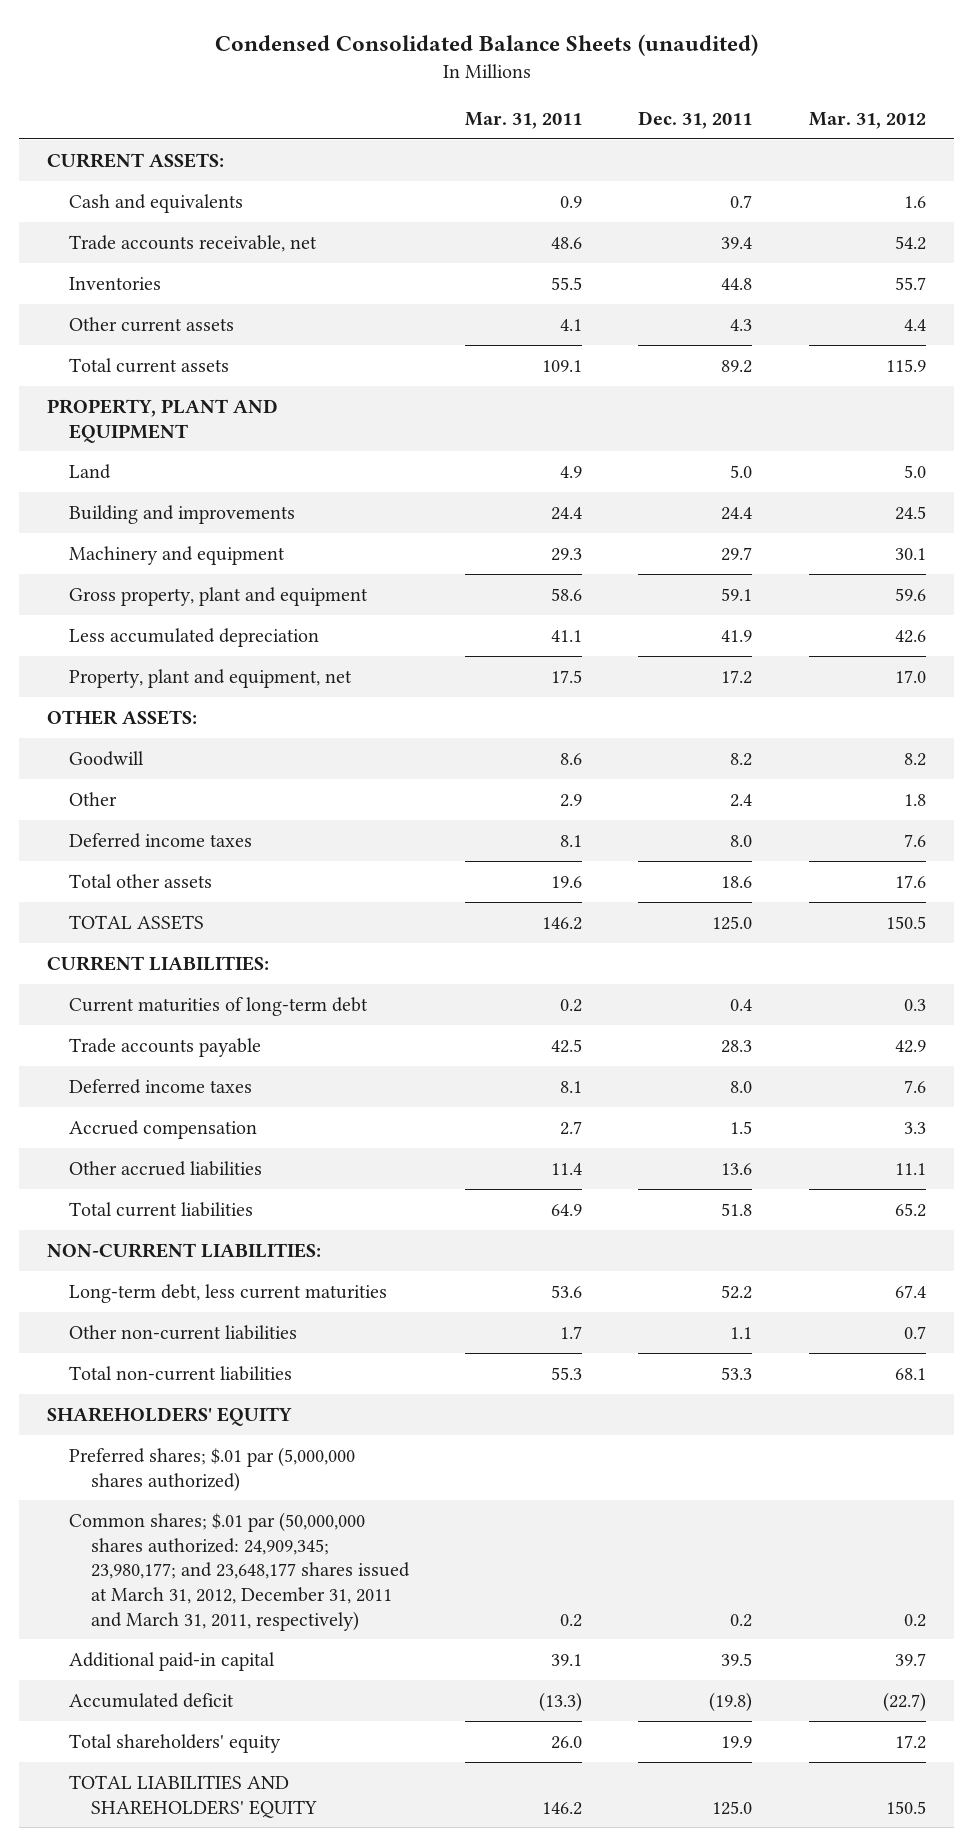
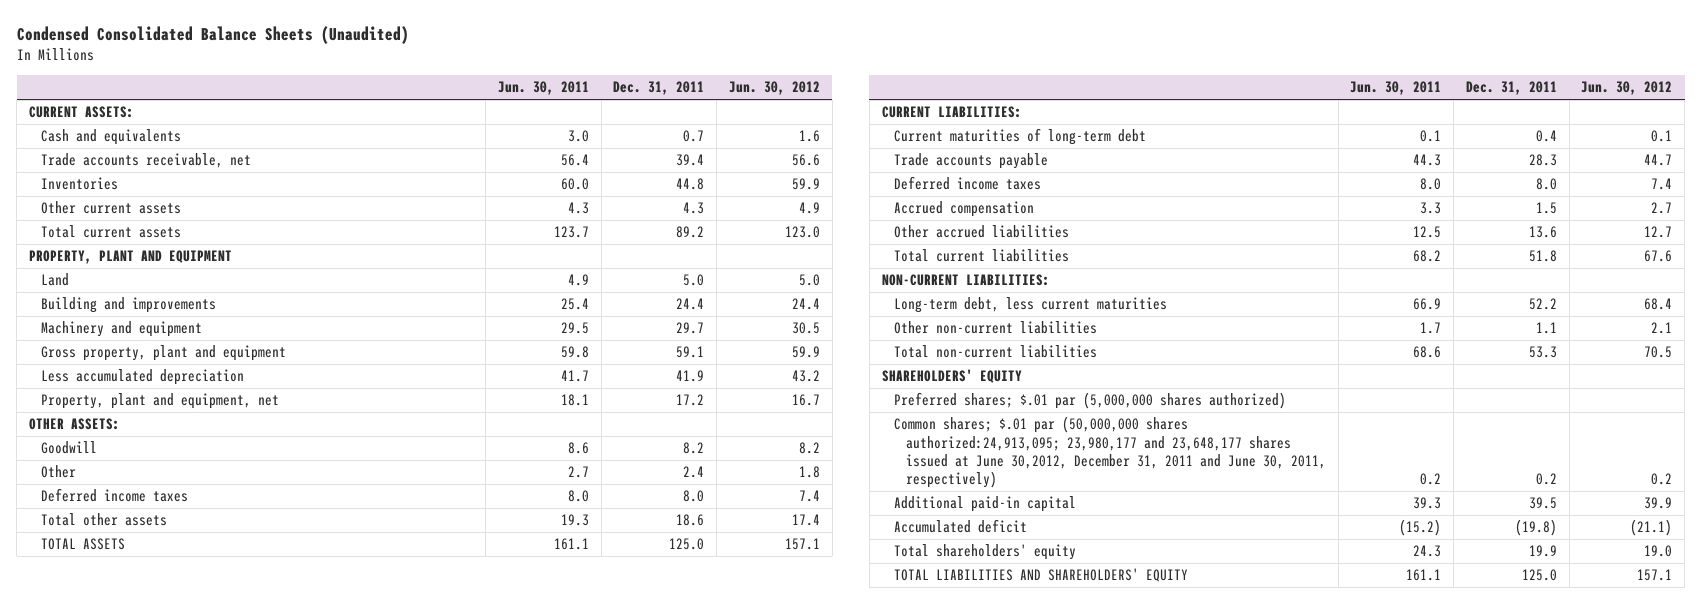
[214,33,758,56] Condensed Consolidated Balance Sheets (unaudited) -> [16,25,409,44] Condensed Consolidated Balance Sheets (Unaudited)
[464,111,582,129] Mar. 31, 2011 -> none
[808,111,926,129] Mar. 31, 2012 -> none
none -> [497,81,589,96] Jun. 30, 2011
none -> [728,81,820,96] Jun. 30, 2012
[69,1511,410,1631] Common shares; $.01 par (50,000,000 shares authorized: 24,909,345; 23,980,177; and 23,648,177 shares issued at March 31, 2012, December 31, 2011 and March 31, 2011, respectively) -> [893,416,1326,488] Common shares; $.01 par (50,000,000 shares authorized:24,913,095; 23,980,177 and 23,648,177 shares issued at June 30,2012, December 31, 2011 and June 30, 2011, respectively)

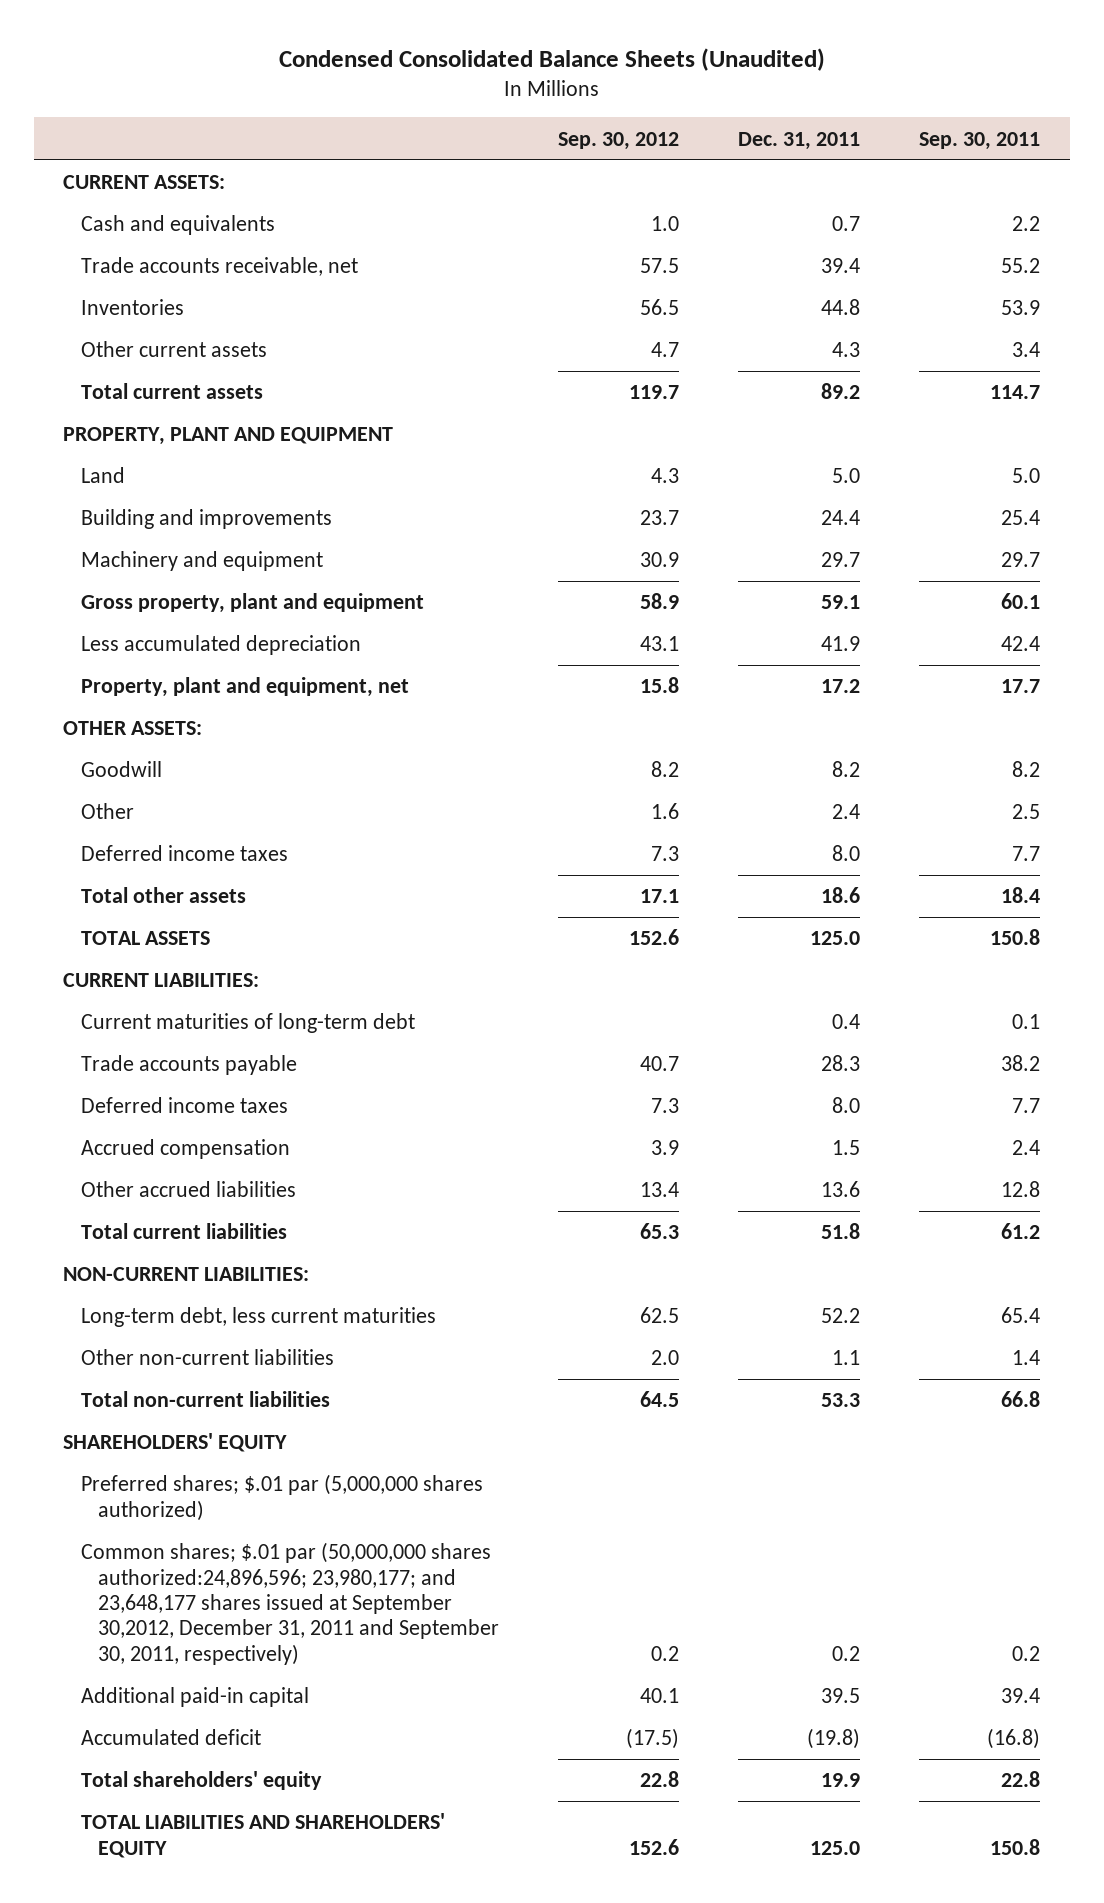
[497,81,589,96] Jun. 30, 2011 -> none
[728,81,820,96] Jun. 30, 2012 -> none
none -> [558,131,680,150] Sep. 30, 2012
none -> [919,131,1041,150] Sep. 30, 2011
[893,416,1326,488] Common shares; $.01 par (50,000,000 shares authorized:24,913,095; 23,980,177 and 23,648,177 shares issued at June 30,2012, December 31, 2011 and June 30, 2011, respectively) -> [80,1542,500,1665] Common shares; $.01 par (50,000,000 shares authorized:24,896,596; 23,980,177; and 23,648,177 shares issued at September 30,2012, December 31, 2011 and September 30, 2011, respectively)

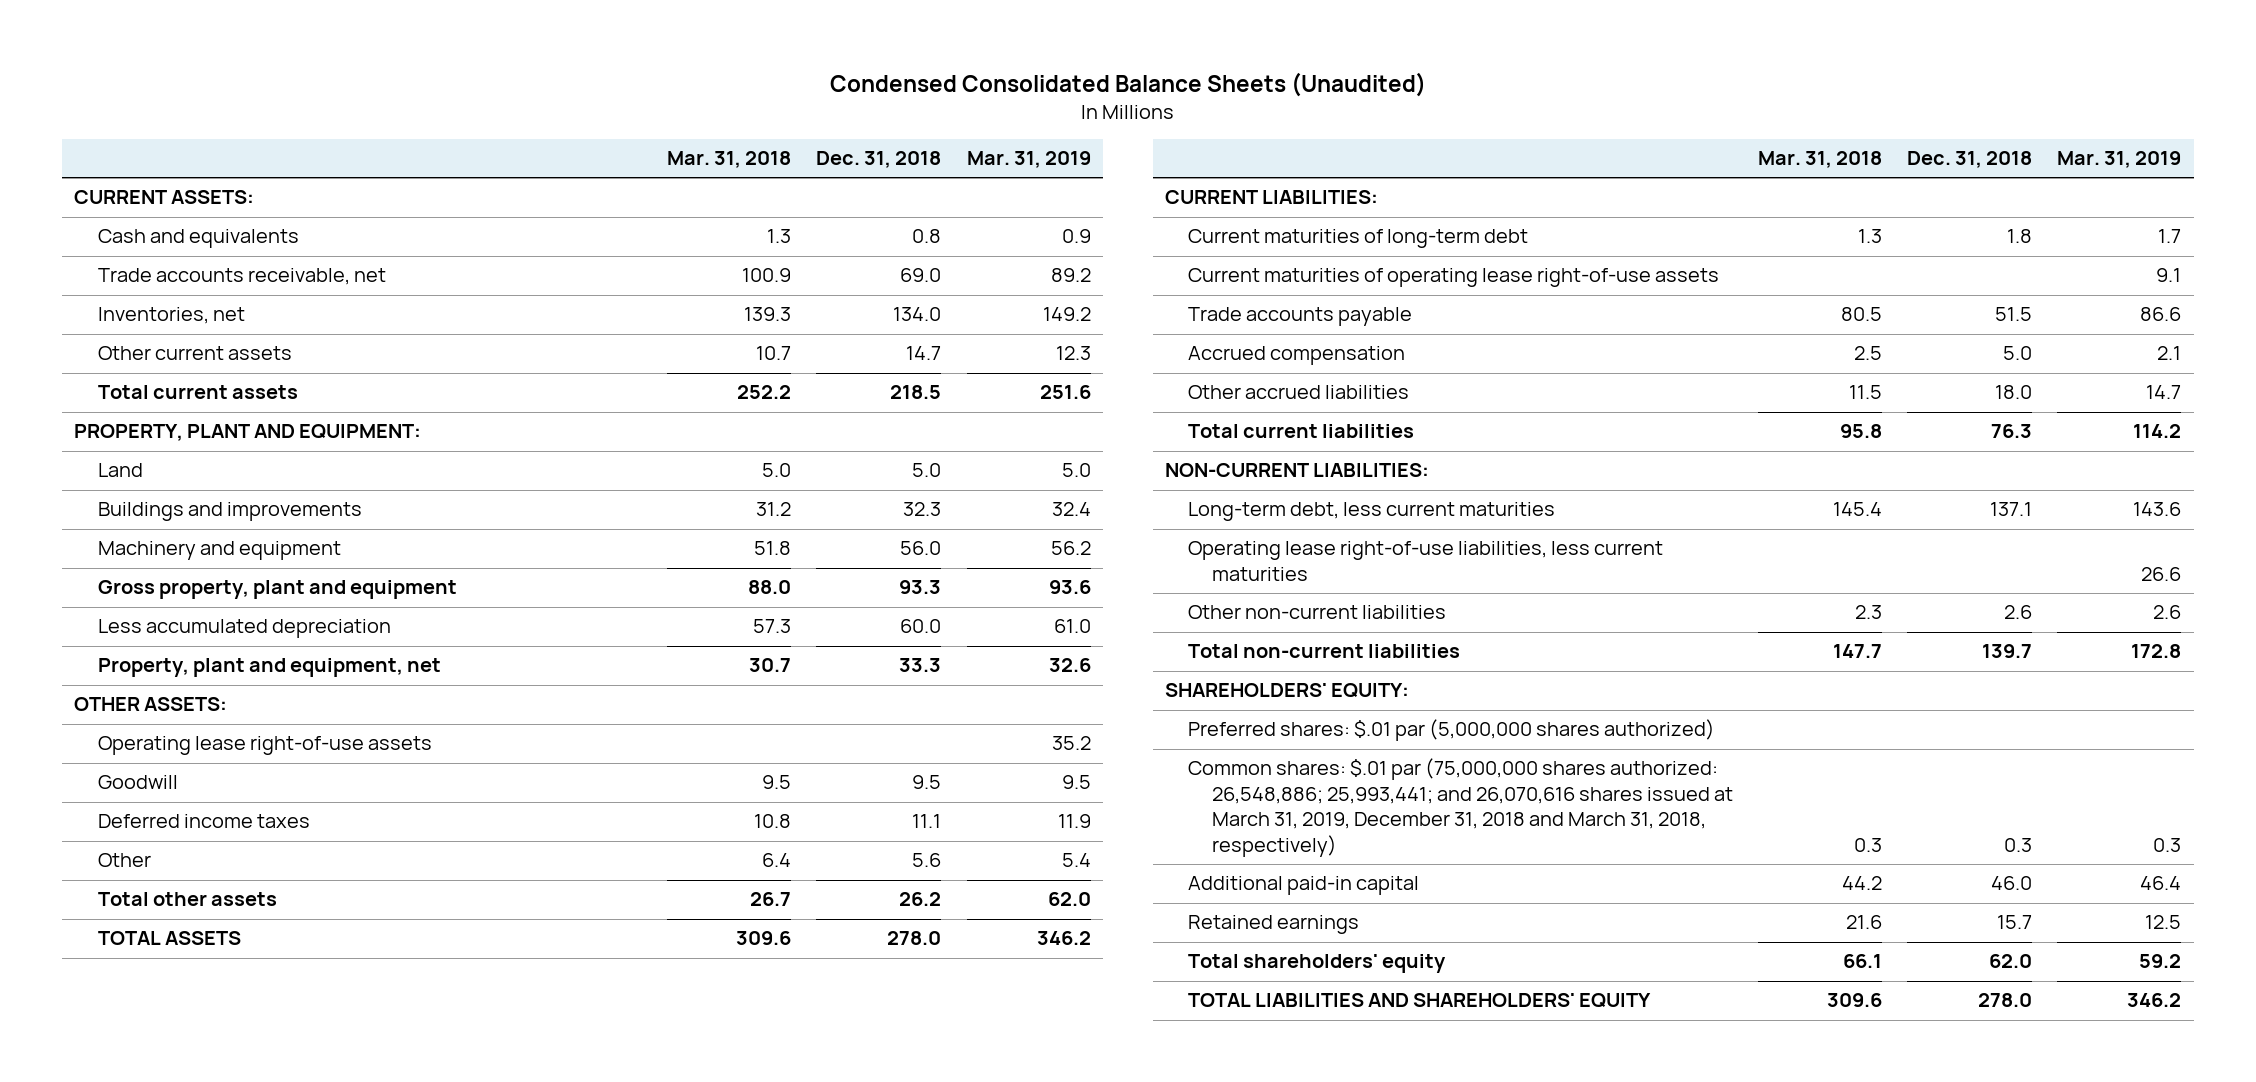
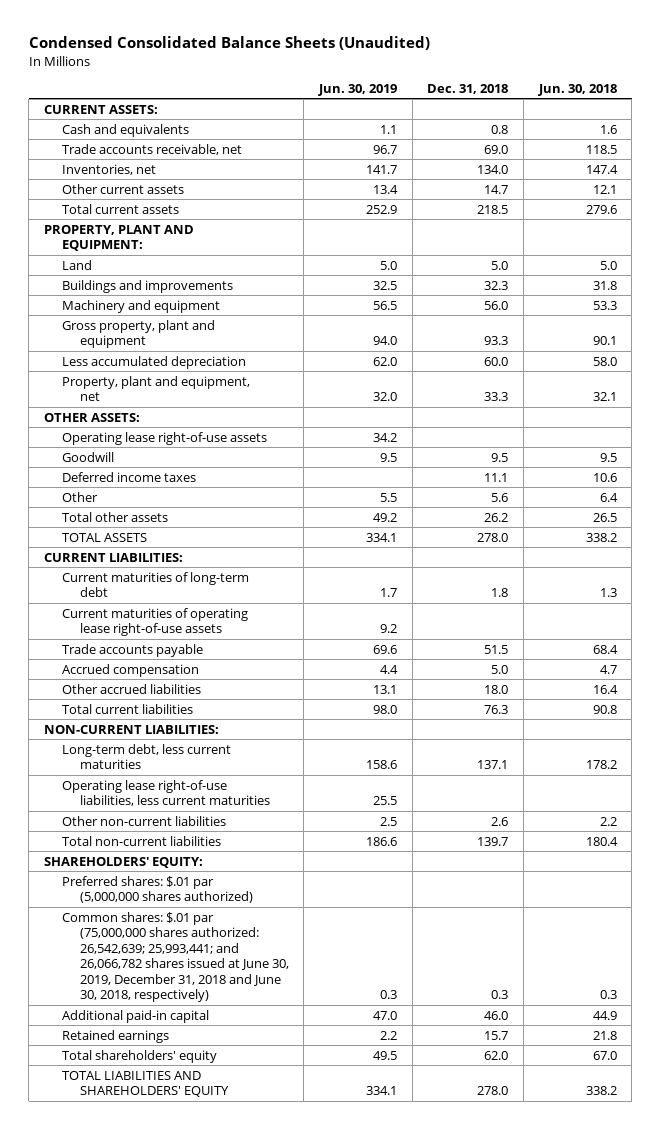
[667,151,792,169] Mar. 31, 2018 -> none
[966,151,1091,169] Mar. 31, 2019 -> none
none -> [317,83,397,96] Jun. 30, 2019
none -> [537,83,617,96] Jun. 30, 2018
[1188,758,1733,857] Common shares: $.01 par (75,000,000 shares authorized: 26,548,886; 25,993,441; and 26,070,616 shares issued at March 31, 2019, December 31, 2018 and March 31, 2018, respectively) -> [61,911,289,1003] Common shares: $.01 par (75,000,000 shares authorized: 26,542,639; 25,993,441; and 26,066,782 shares issued at June 30, 2019, December 31, 2018 and June 30, 2018, respectively)

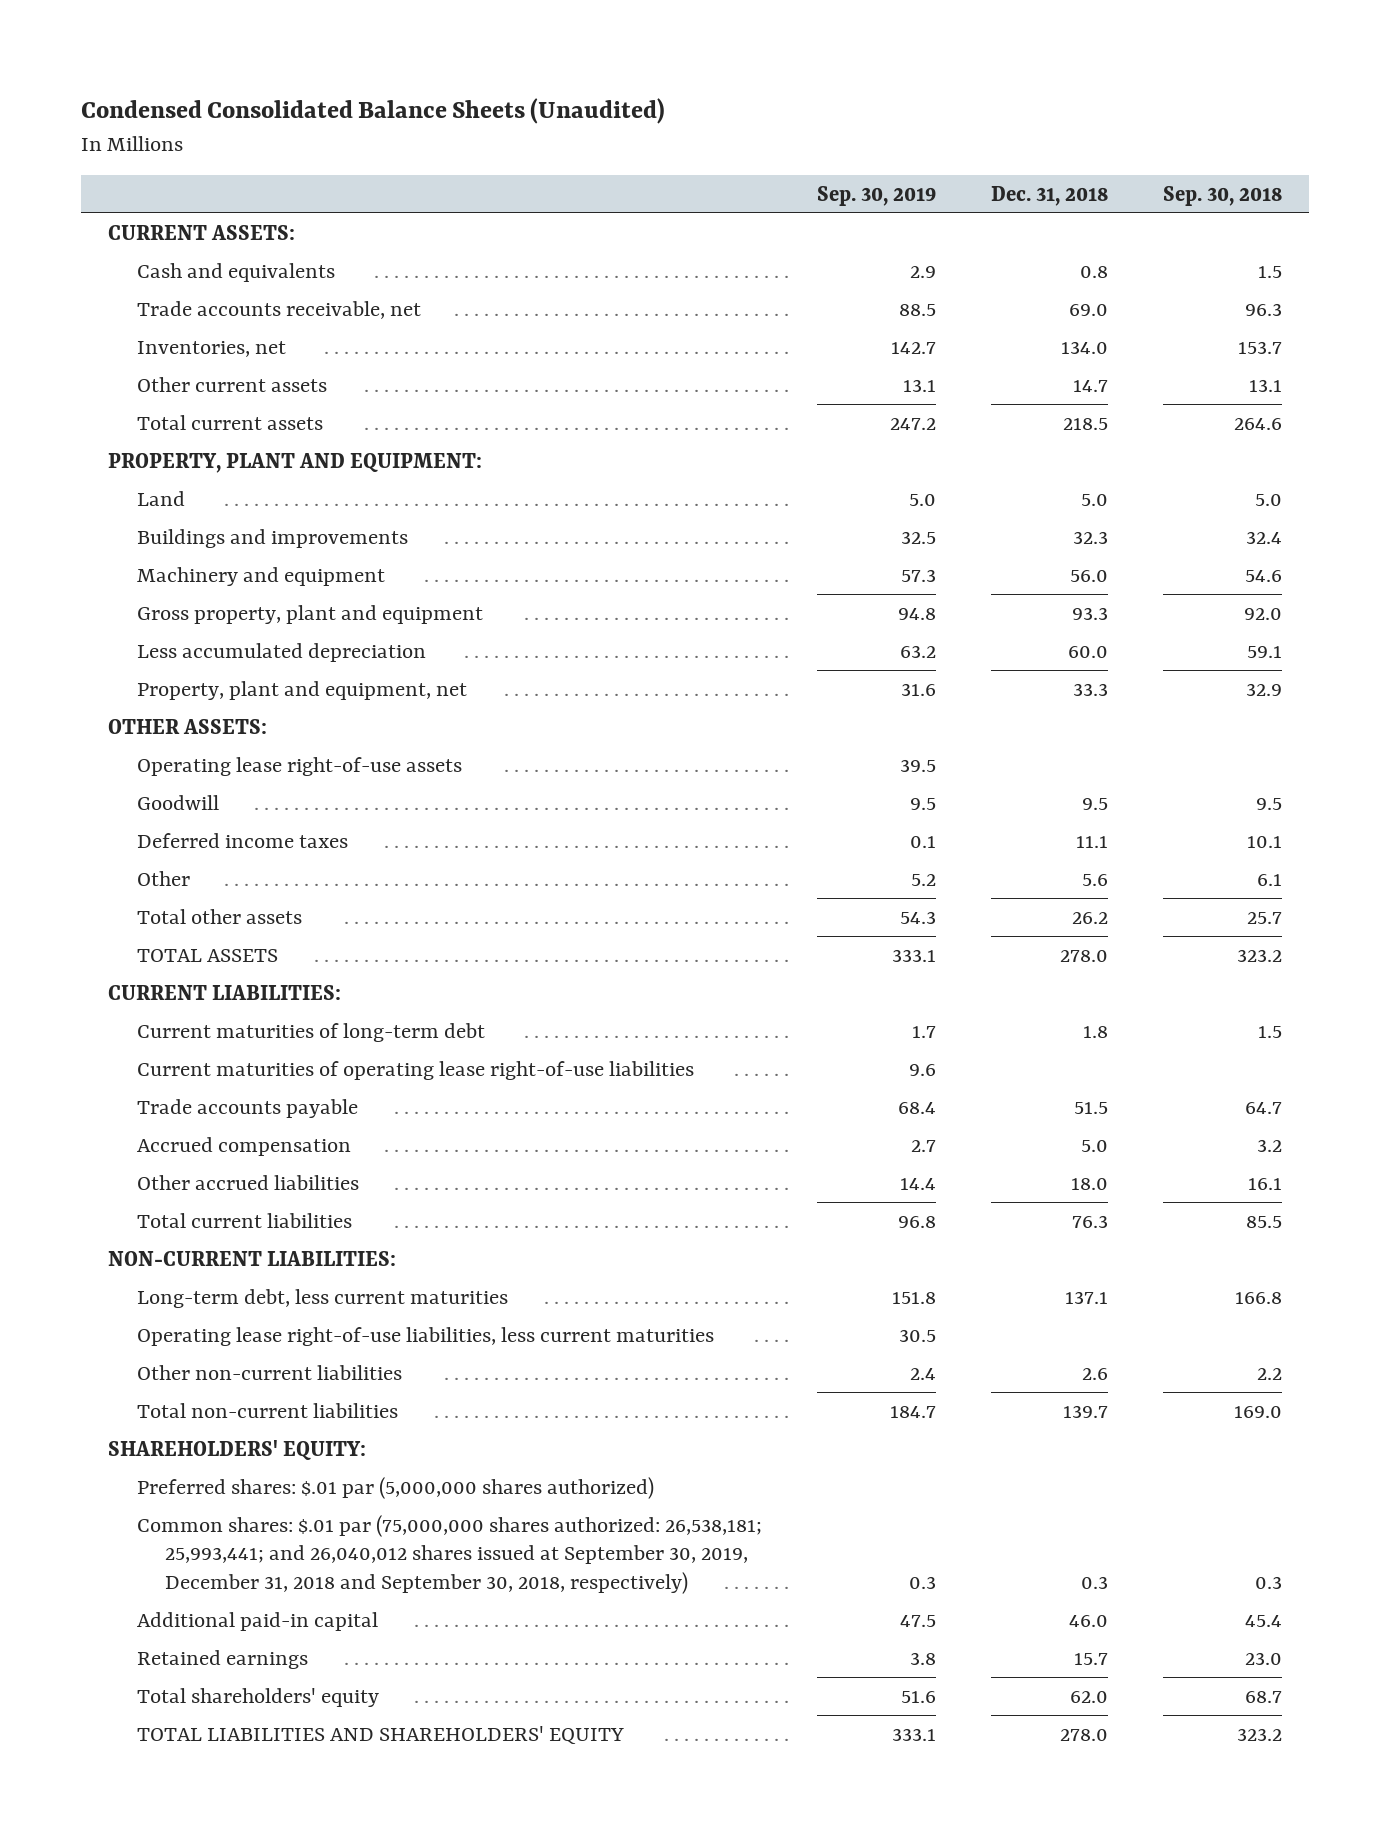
[317,83,397,96] Jun. 30, 2019 -> none
[537,83,617,96] Jun. 30, 2018 -> none
none -> [816,185,936,206] Sep. 30, 2019
none -> [1162,185,1282,206] Sep. 30, 2018
[61,607,248,637] Current maturities of operating lease right-of-use assets -> [136,1060,694,1080] Current maturities of operating lease right-of-use liabilities
[61,911,289,1003] Common shares: $.01 par (75,000,000 shares authorized: 26,542,639; 25,993,441; and 26,066,782 shares issued at June 30, 2019, December 31, 2018 and June 30, 2018, respectively) -> [136,1514,762,1595] Common shares: $.01 par (75,000,000 shares authorized: 26,538,181; 25,993,441; and 26,040,012 shares issued at September 30, 2019, December 31, 2018 and September 30, 2018, respectively)

